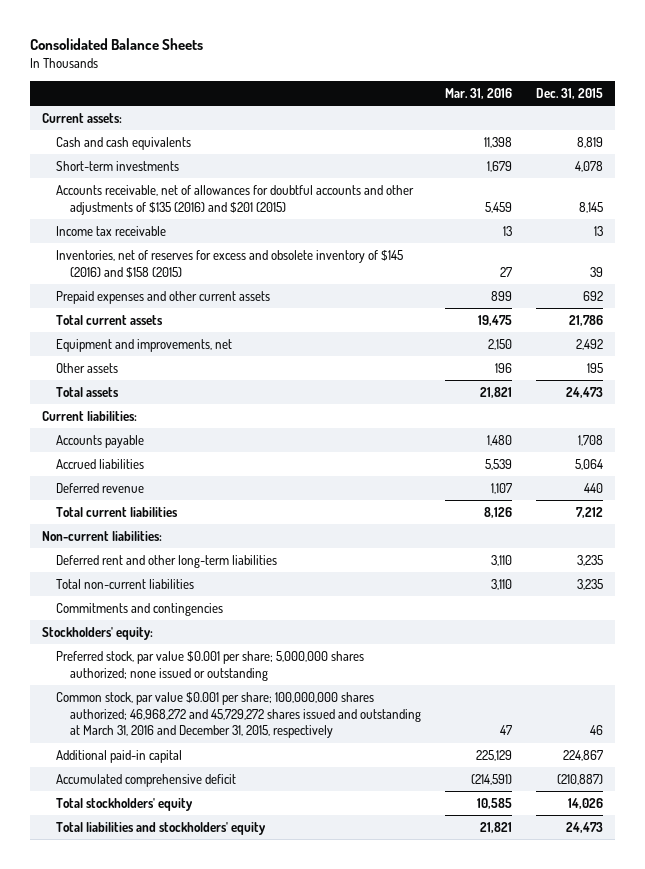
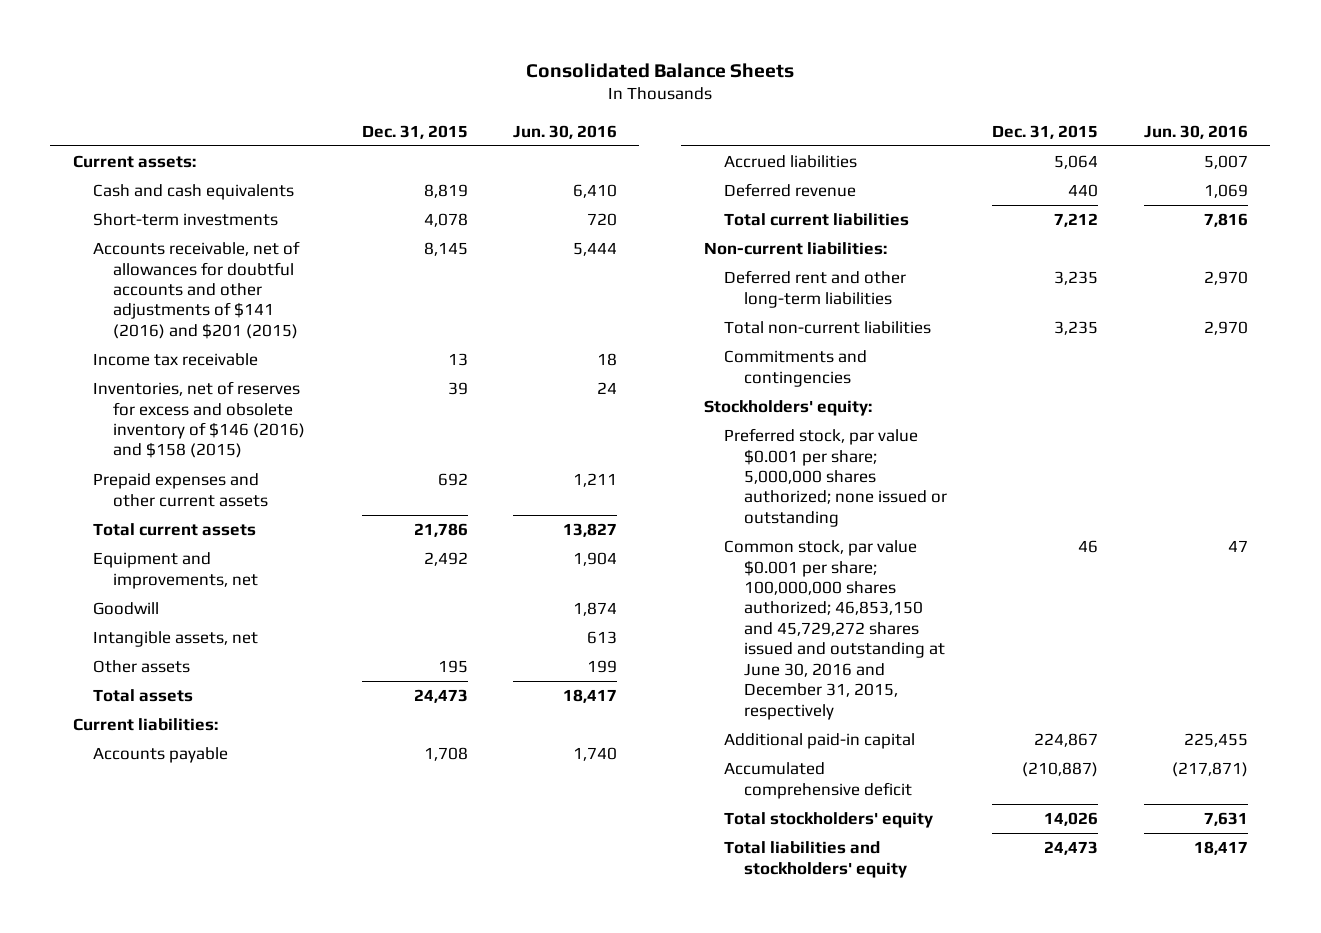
[445,87,513,99] Mar. 31, 2016 -> none
none -> [512,124,617,139] Jun. 30, 2016
[56,184,415,215] Accounts receivable, net of allowances for doubtful accounts and other adjustments of $135 (2016) and $201 (2015) -> [93,241,301,339] Accounts receivable, net of allowances for doubtful accounts and other adjustments of $141 (2016) and $201 (2015)
[56,249,404,278] Inventories, net of reserves for excess and obsolete inventory of $145 (2016) and $158 (2015) -> [93,381,306,459] Inventories, net of reserves for excess and obsolete inventory of $146 (2016) and $158 (2015)
none -> [93,602,160,616] Goodwill
none -> [93,631,259,648] Intangible assets, net
[56,691,422,739] Common stock, par value $0.001 per share; 100,000,000 shares authorized; 46,968,272 and 45,729,272 shares issued and outstanding at March 31, 2016 and December 31, 2015, respectively -> [724,540,946,720] Common stock, par value $0.001 per share; 100,000,000 shares authorized; 46,853,150 and 45,729,272 shares issued and outstanding at June 30, 2016 and December 31, 2015, respectively

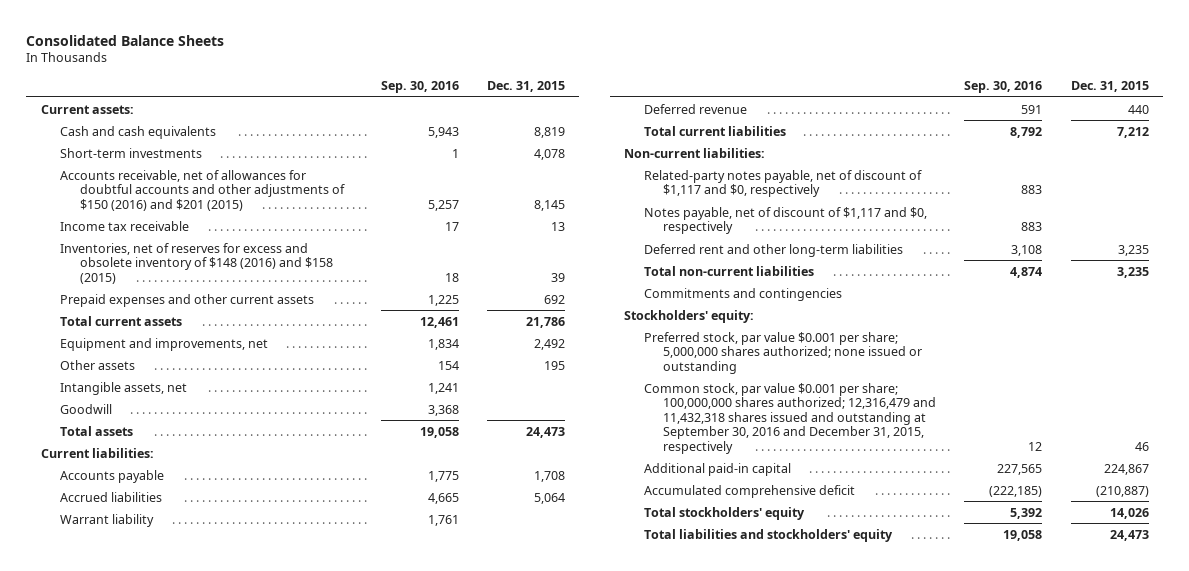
[512,124,617,139] Jun. 30, 2016 -> none
none -> [380,80,459,93] Sep. 30, 2016
[93,241,301,339] Accounts receivable, net of allowances for doubtful accounts and other adjustments of $141 (2016) and $201 (2015) -> [60,169,345,211] Accounts receivable, net of allowances for doubtful accounts and other adjustments of $150 (2016) and $201 (2015)
[93,381,306,459] Inventories, net of reserves for excess and obsolete inventory of $146 (2016) and $158 (2015) -> [60,242,333,284] Inventories, net of reserves for excess and obsolete inventory of $148 (2016) and $158 (2015)
[93,631,259,648] Intangible assets, net -> [60,381,188,395] Intangible assets, net
[93,602,160,616] Goodwill -> [60,403,113,414] Goodwill
none -> [60,513,155,527] Warrant liability
none -> [643,169,922,198] Related-party notes payable, net of discount of $1,117 and $0, respectively
none -> [643,206,927,235] Notes payable, net of discount of $1,117 and $0, respectively
[724,540,946,720] Common stock, par value $0.001 per share; 100,000,000 shares authorized; 46,853,150 and 45,729,272 shares issued and outstanding at June 30, 2016 and December 31, 2015, respectively -> [643,382,937,454] Common stock, par value $0.001 per share; 100,000,000 shares authorized; 12,316,479 and 11,432,318 shares issued and outstanding at September 30, 2016 and December 31, 2015, respectively

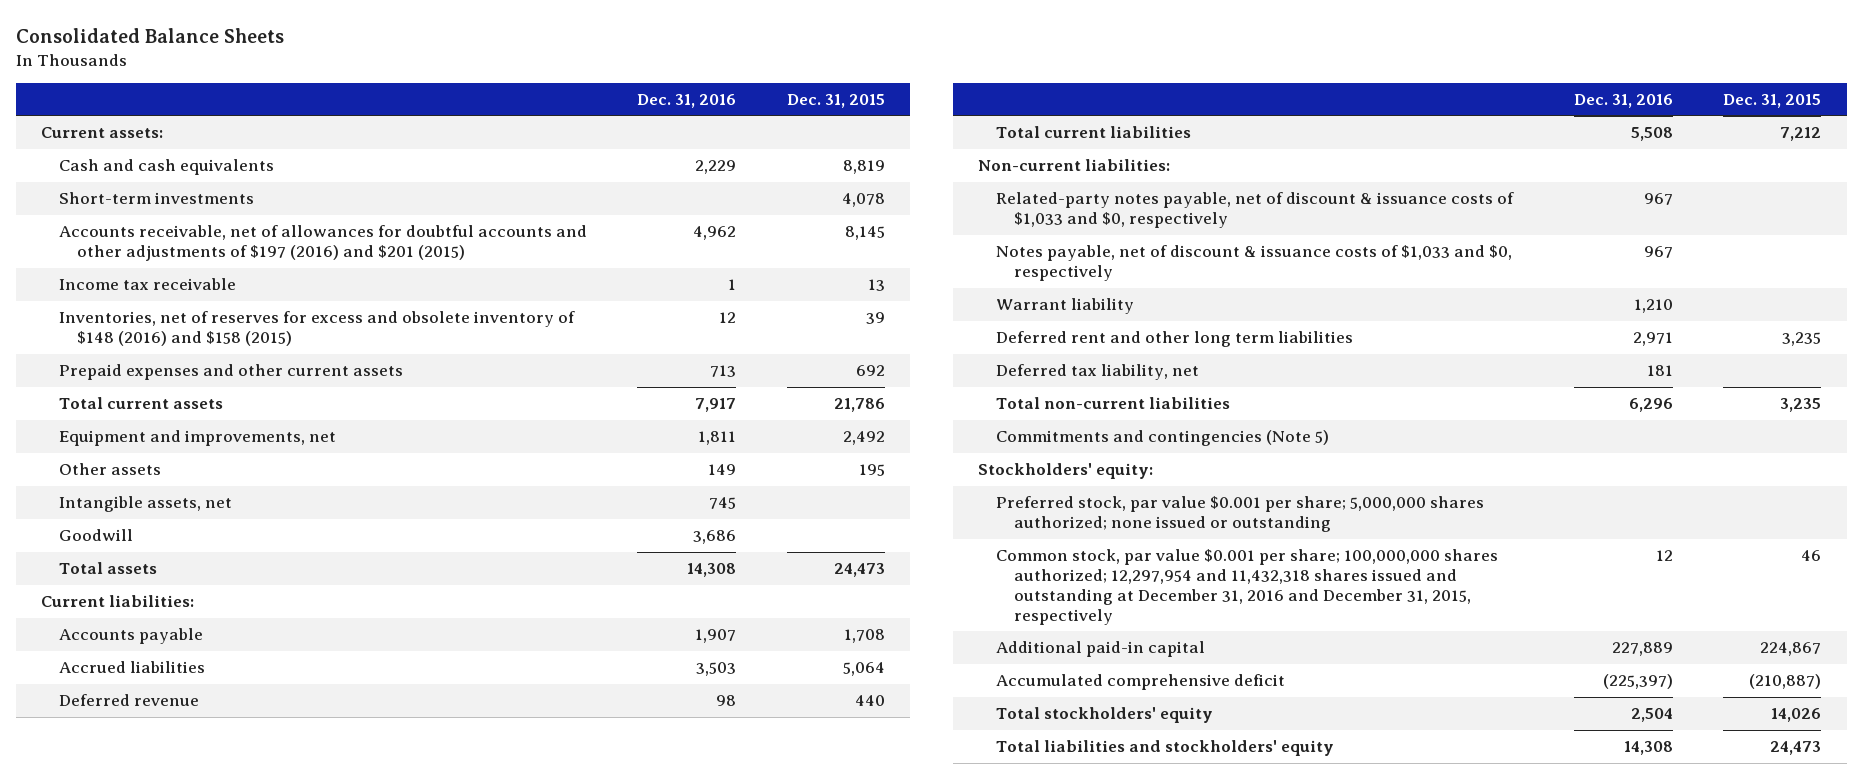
[380,80,459,93] Sep. 30, 2016 -> none
none -> [637,94,737,109] Dec. 31, 2016
[60,169,345,211] Accounts receivable, net of allowances for doubtful accounts and other adjustments of $150 (2016) and $201 (2015) -> [58,225,587,262] Accounts receivable, net of allowances for doubtful accounts and other adjustments of $197 (2016) and $201 (2015)
[643,169,922,198] Related-party notes payable, net of discount of $1,117 and $0, respectively -> [995,192,1514,229] Related-party notes payable, net of discount & issuance costs of $1,033 and $0, respectively
[643,206,927,235] Notes payable, net of discount of $1,117 and $0, respectively -> [995,245,1512,282] Notes payable, net of discount & issuance costs of $1,033 and $0, respectively
[60,513,155,527] Warrant liability -> [995,298,1134,315] Warrant liability
[643,243,903,257] Deferred rent and other long-term liabilities -> [995,331,1353,348] Deferred rent and other long term liabilities
none -> [995,364,1199,381] Deferred tax liability, net
[643,287,842,301] Commitments and contingencies -> [995,430,1329,447] Commitments and contingencies (Note 5)
[643,382,937,454] Common stock, par value $0.001 per share; 100,000,000 shares authorized; 12,316,479 and 11,432,318 shares issued and outstanding at September 30, 2016 and December 31, 2015, respectively -> [995,549,1498,625] Common stock, par value $0.001 per share; 100,000,000 shares authorized; 12,297,954 and 11,432,318 shares issued and outstanding at December 31, 2016 and December 31, 2015, respectively

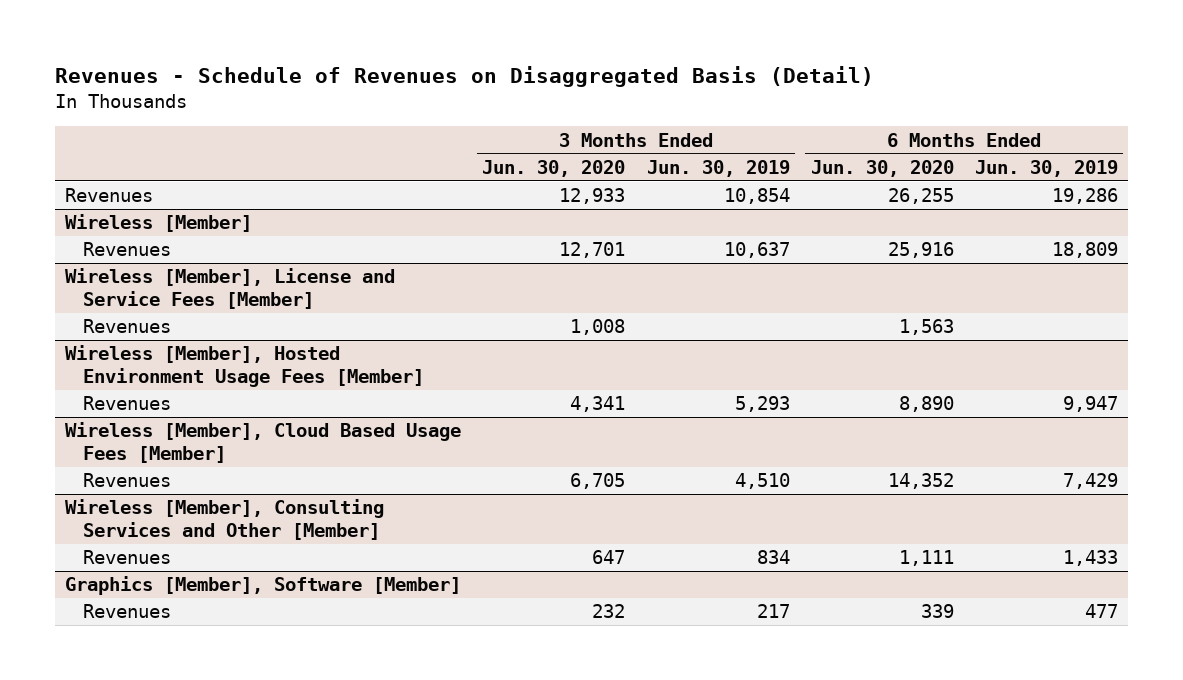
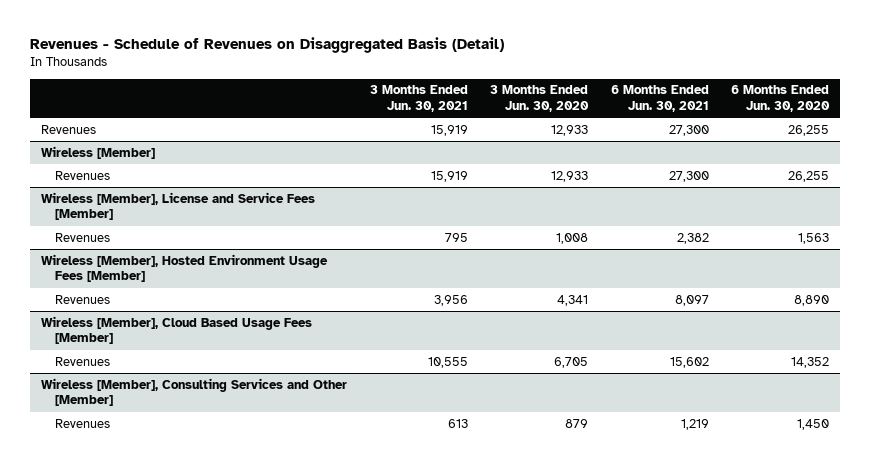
[646,159,790,177] Jun. 30, 2019 -> none
[974,159,1118,177] Jun. 30, 2019 -> none
none -> [369,85,468,113] 3 Months Ended Jun. 30, 2021
none -> [610,85,709,113] 6 Months Ended Jun. 30, 2021
[559,242,626,259] 12,701 -> [551,170,589,182] 12,933
[887,242,954,259] 25,916 -> [788,170,830,182] 26,255
[65,576,462,596] Graphics [Member], Software [Member] -> none
[83,604,172,619] Revenues -> none
[592,550,626,565] 647 -> [565,418,589,428] 879
[898,550,954,567] 1,111 -> [797,418,830,430] 1,450

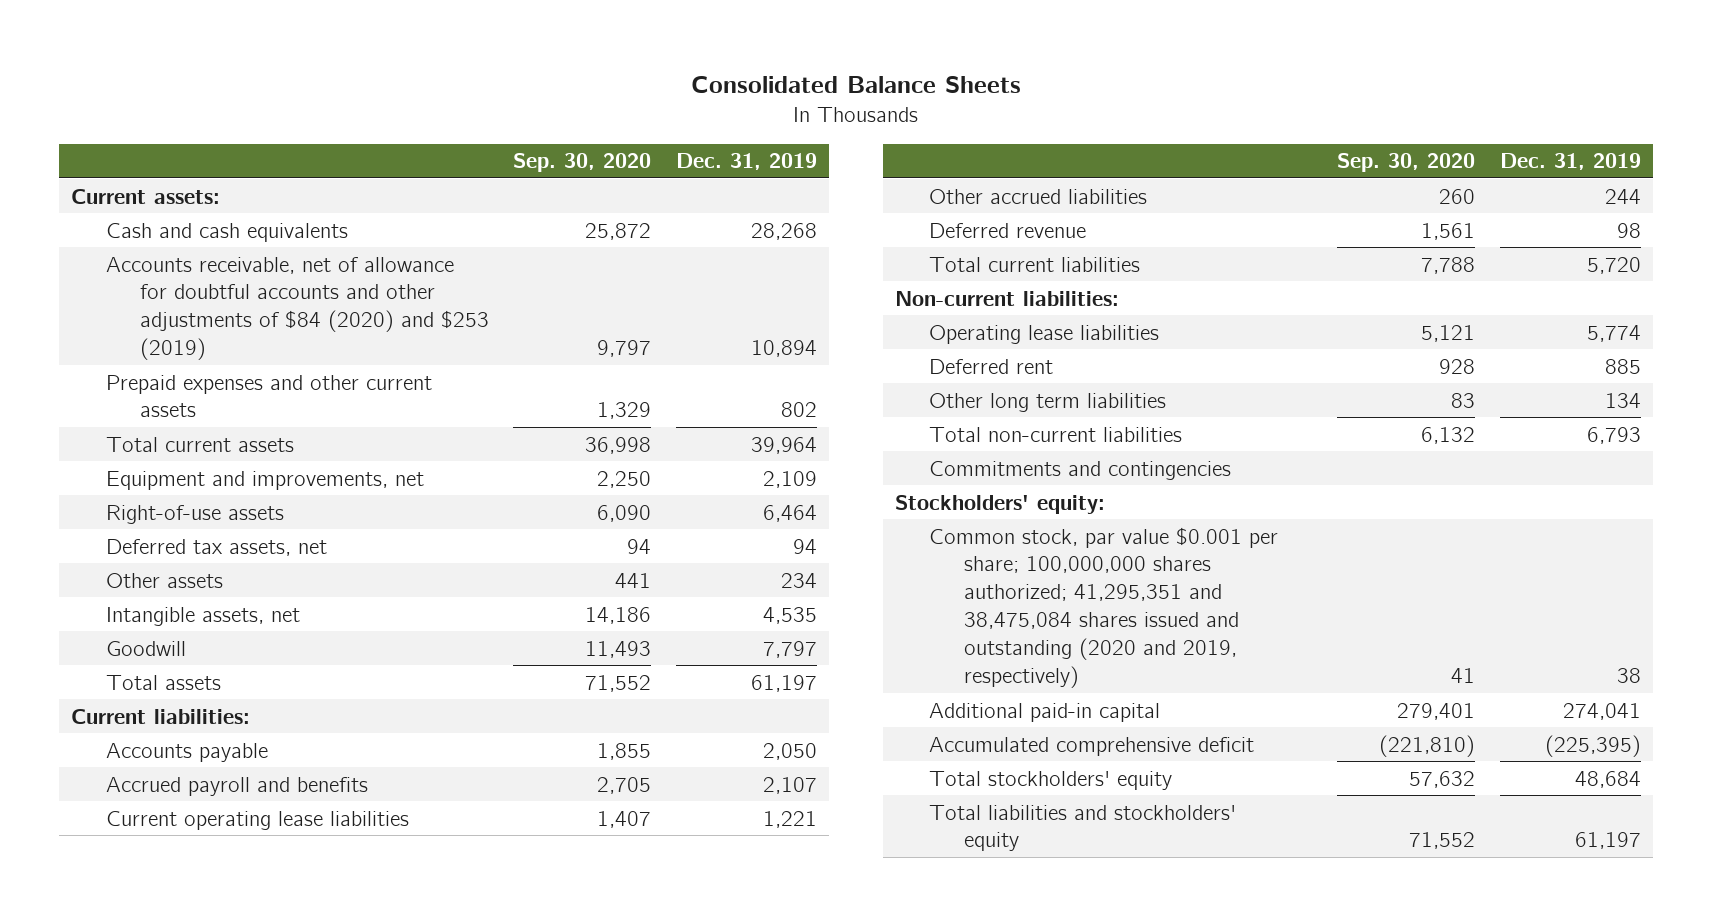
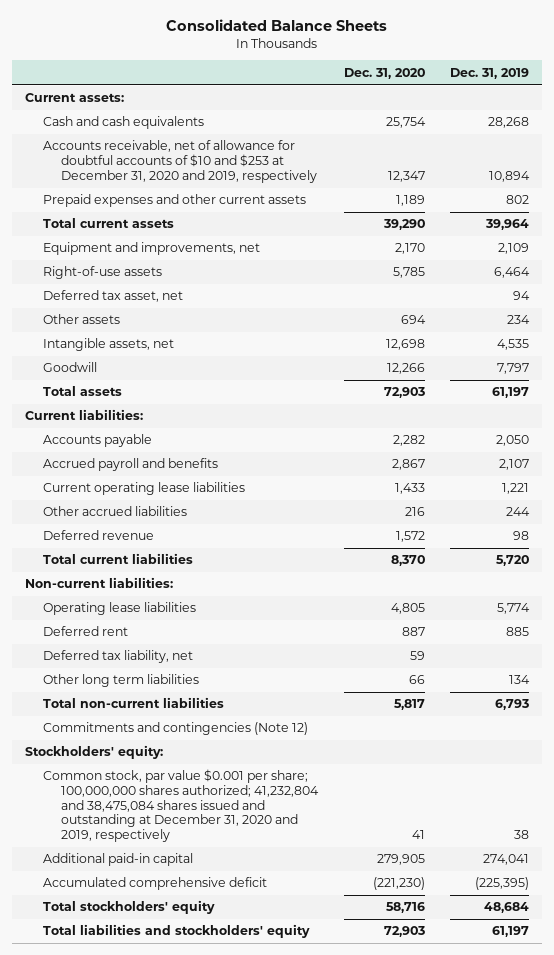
[513,153,652,173] Sep. 30, 2020 -> none
none -> [343,67,425,79] Dec. 31, 2020
[105,256,489,361] Accounts receivable, net of allowance for doubtful accounts and other adjustments of $84 (2020) and $253 (2019) -> [42,140,317,183] Accounts receivable, net of allowance for doubtful accounts of $10 and $253 at December 31, 2020 and 2019, respectively
[105,538,327,556] Deferred tax assets, net -> [42,290,183,303] Deferred tax asset, net
none -> [42,650,193,664] Deferred tax liability, net
[929,460,1232,480] Commitments and contingencies -> [42,722,308,736] Commitments and contingencies (Note 12)
[929,526,1279,689] Common stock, par value $0.001 per share; 100,000,000 shares authorized; 41,295,351 and 38,475,084 shares issued and outstanding (2020 and 2019, respectively) -> [42,769,319,843] Common stock, par value $0.001 per share; 100,000,000 shares authorized; 41,232,804 and 38,475,084 shares issued and outstanding at December 31, 2020 and 2019, respectively

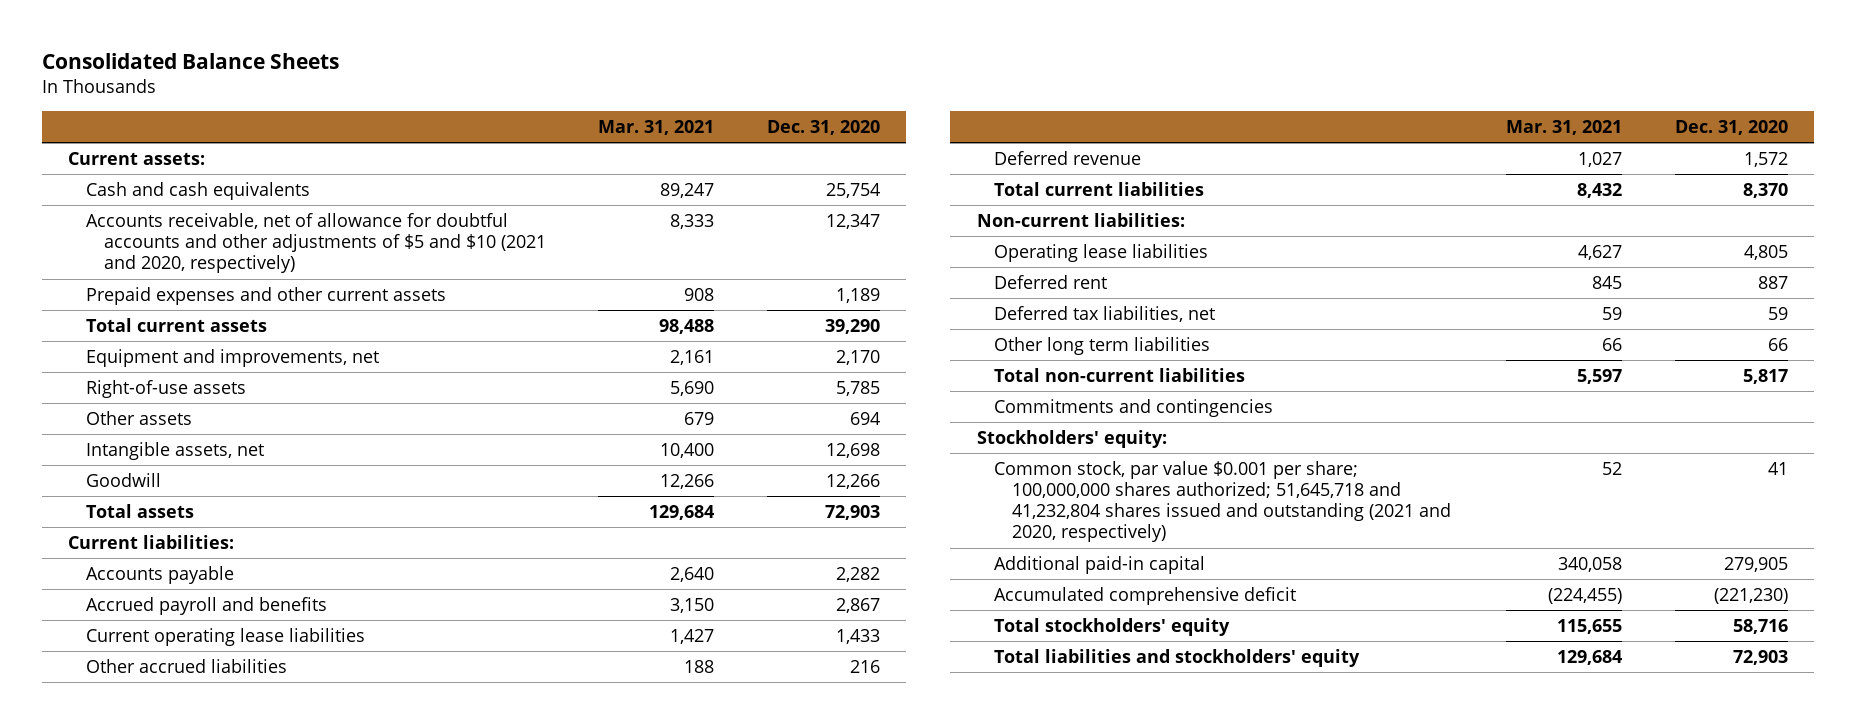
[450,67,530,79] Dec. 31, 2019 -> none
none -> [598,120,715,136] Mar. 31, 2021
[42,140,317,183] Accounts receivable, net of allowance for doubtful accounts of $10 and $253 at December 31, 2020 and 2019, respectively -> [85,212,546,274] Accounts receivable, net of allowance for doubtful accounts and other adjustments of $5 and $10 (2021 and 2020, respectively)
[42,290,183,303] Deferred tax asset, net -> none
[42,650,193,664] Deferred tax liability, net -> [994,305,1216,322] Deferred tax liabilities, net
[42,722,308,736] Commitments and contingencies (Note 12) -> [994,398,1274,417] Commitments and contingencies
[42,769,319,843] Common stock, par value $0.001 per share; 100,000,000 shares authorized; 41,232,804 and 38,475,084 shares issued and outstanding at December 31, 2020 and 2019, respectively -> [994,460,1451,543] Common stock, par value $0.001 per share; 100,000,000 shares authorized; 51,645,718 and 41,232,804 shares issued and outstanding (2021 and 2020, respectively)

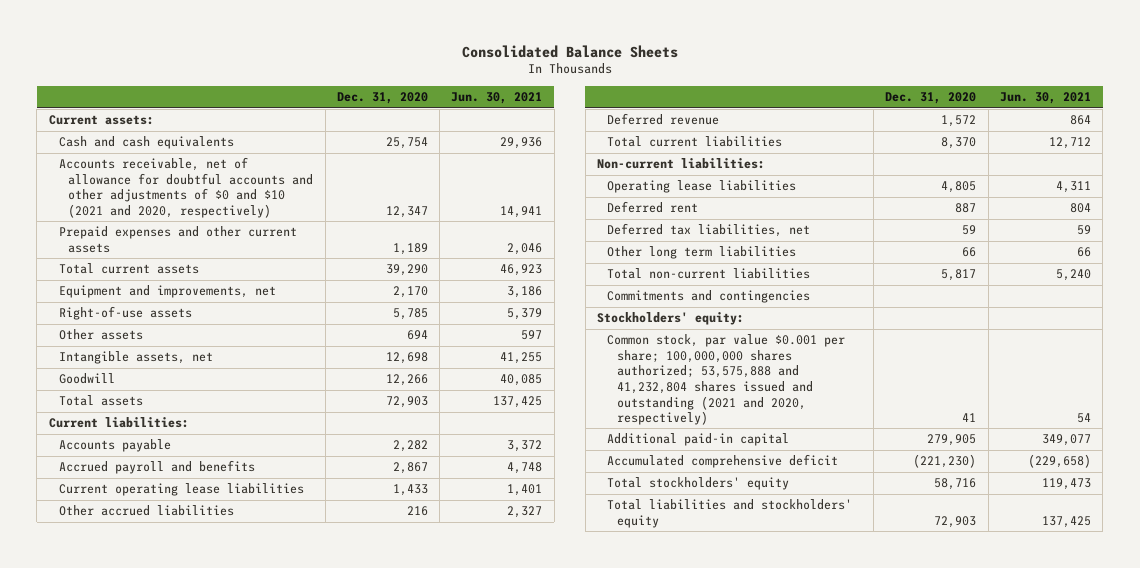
[598,120,715,136] Mar. 31, 2021 -> none
none -> [451,92,543,105] Jun. 30, 2021
[85,212,546,274] Accounts receivable, net of allowance for doubtful accounts and other adjustments of $5 and $10 (2021 and 2020, respectively) -> [58,157,314,218] Accounts receivable, net of allowance for doubtful accounts and other adjustments of $0 and $10 (2021 and 2020, respectively)
[994,460,1451,543] Common stock, par value $0.001 per share; 100,000,000 shares authorized; 51,645,718 and 41,232,804 shares issued and outstanding (2021 and 2020, respectively) -> [607,334,846,426] Common stock, par value $0.001 per share; 100,000,000 shares authorized; 53,575,888 and 41,232,804 shares issued and outstanding (2021 and 2020, respectively)

